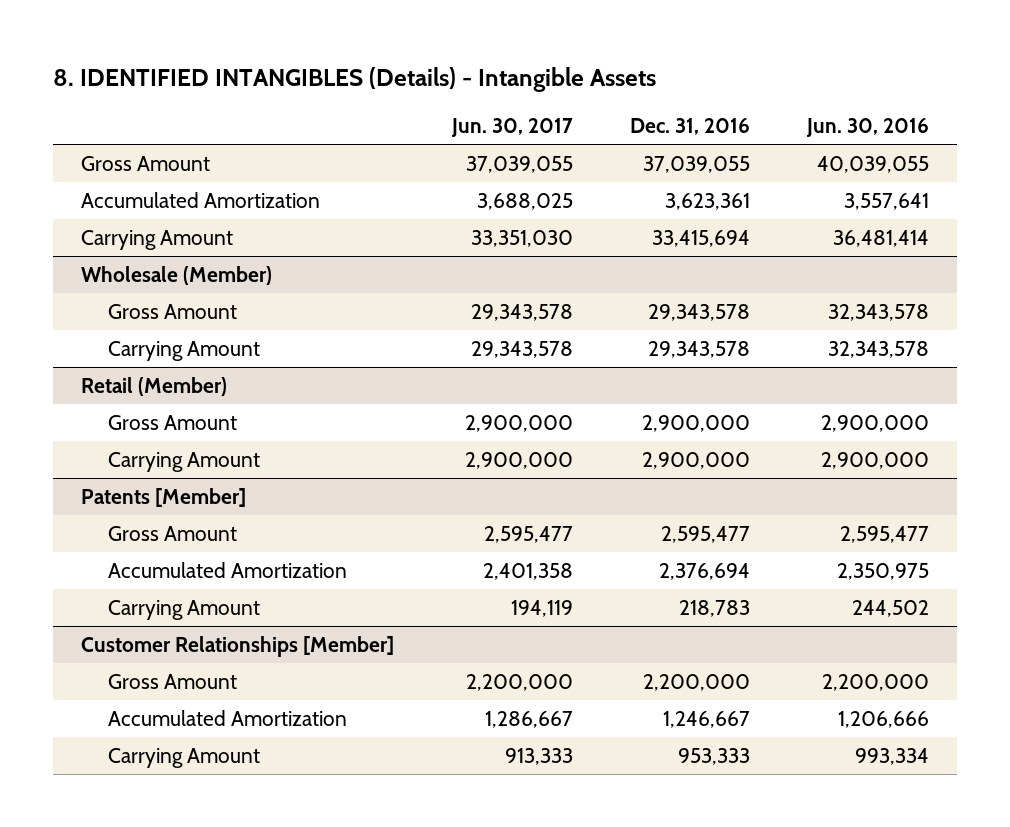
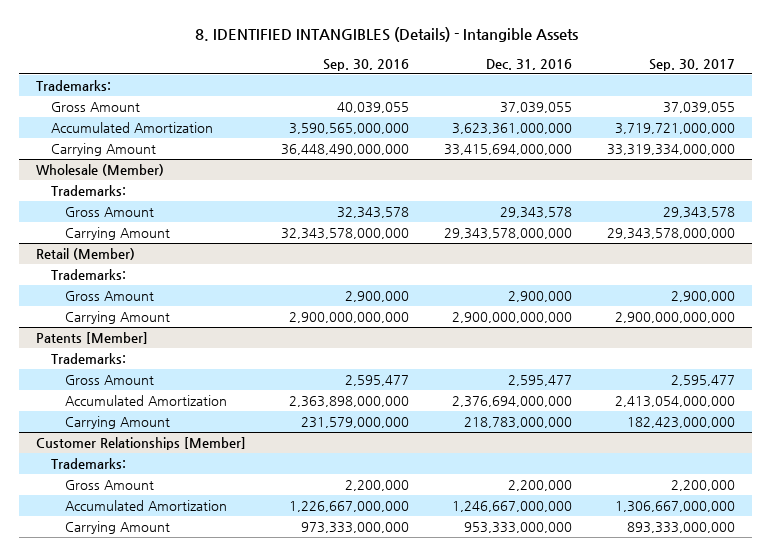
[450,118,573,138] Jun. 30, 2017 -> none
[805,118,929,138] Jun. 30, 2016 -> none
none -> [323,58,410,71] Sep. 30, 2016
none -> [648,58,735,71] Sep. 30, 2017
none -> [36,80,112,92] Trademarks:
[664,193,750,211] 3,623,361 -> [451,123,572,135] 3,623,361,000,000
[651,230,750,248] 33,415,694 -> [443,144,572,156] 33,415,694,000,000
none -> [50,185,126,197] Trademarks:
[647,341,750,359] 29,343,578 -> [443,228,572,240] 29,343,578,000,000
none -> [50,269,126,281] Trademarks:
[641,452,750,470] 2,900,000 -> [451,312,572,324] 2,900,000,000,000
none -> [50,353,126,365] Trademarks:
[658,563,750,581] 2,376,694 -> [451,396,572,408] 2,376,694,000,000
[678,600,750,618] 218,783 -> [463,417,572,429] 218,783,000,000
none -> [50,458,126,470] Trademarks:
[662,711,750,729] 1,246,667 -> [451,501,572,513] 1,246,667,000,000
[677,748,750,766] 953,333 -> [463,522,572,534] 953,333,000,000

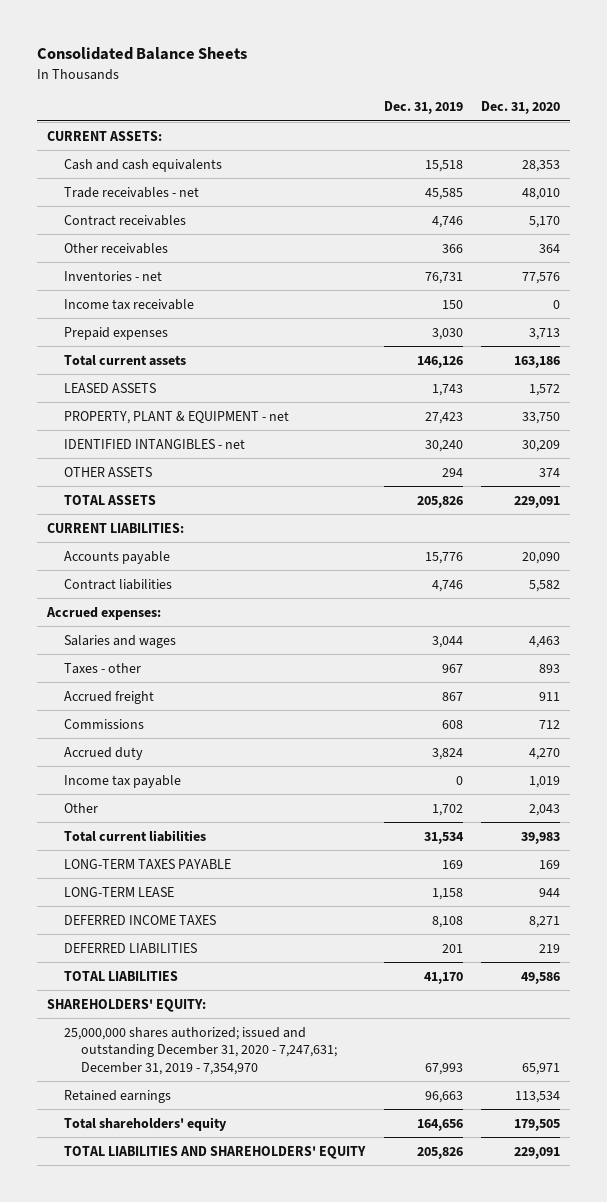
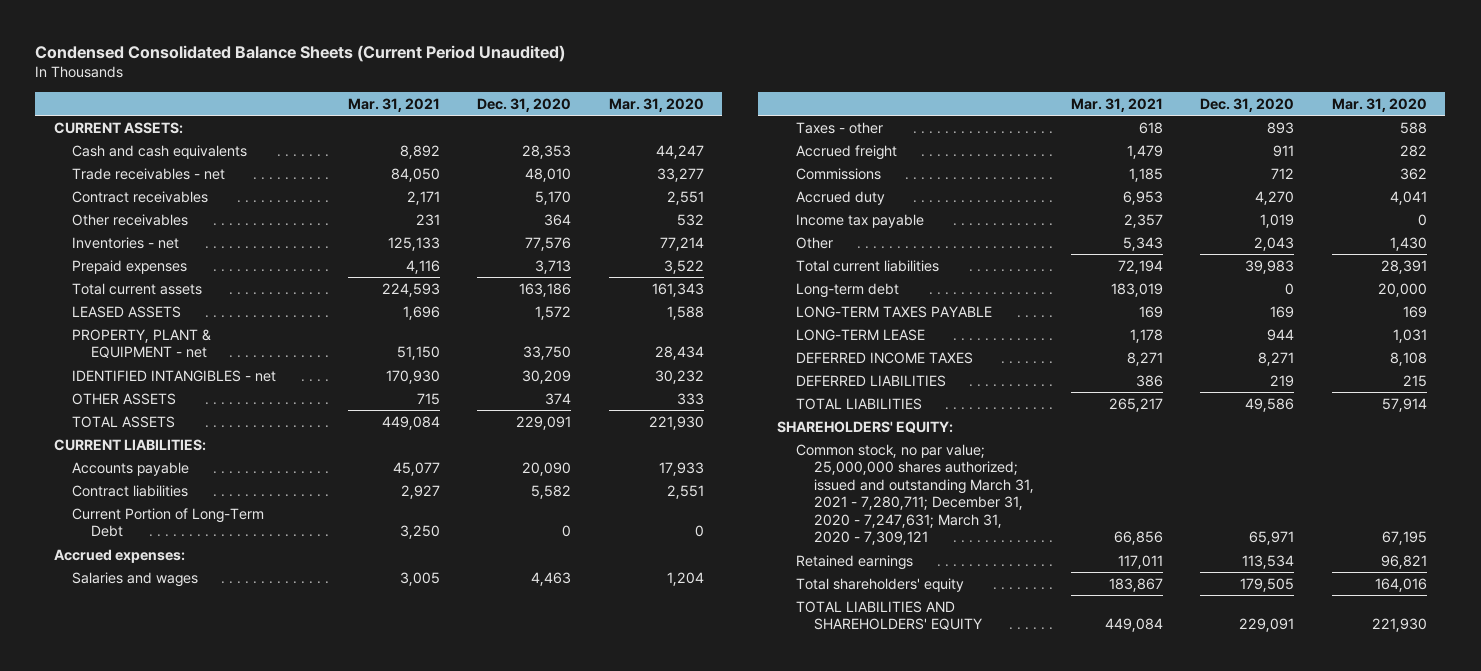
[37,47,248,61] Consolidated Balance Sheets -> [35,44,566,62] Condensed Consolidated Balance Sheets (Current Period Unaudited)
[383,101,463,115] Dec. 31, 2019 -> none
none -> [348,97,441,112] Mar. 31, 2021
none -> [608,97,704,112] Mar. 31, 2020
[63,298,194,310] Income tax receivable -> none
none -> [72,507,265,538] Current Portion of Long-Term Debt
none -> [795,282,899,298] Long-term debt
[63,1026,338,1075] 25,000,000 shares authorized; issued and outstanding December 31, 2020 - 7,247,631; December 31, 2019 - 7,354,970 -> [795,443,1034,546] Common stock, no par value; 25,000,000 shares authorized; issued and outstanding March 31, 2021 - 7,280,711; December 31, 2020 - 7,247,631; March 31, 2020 - 7,309,121

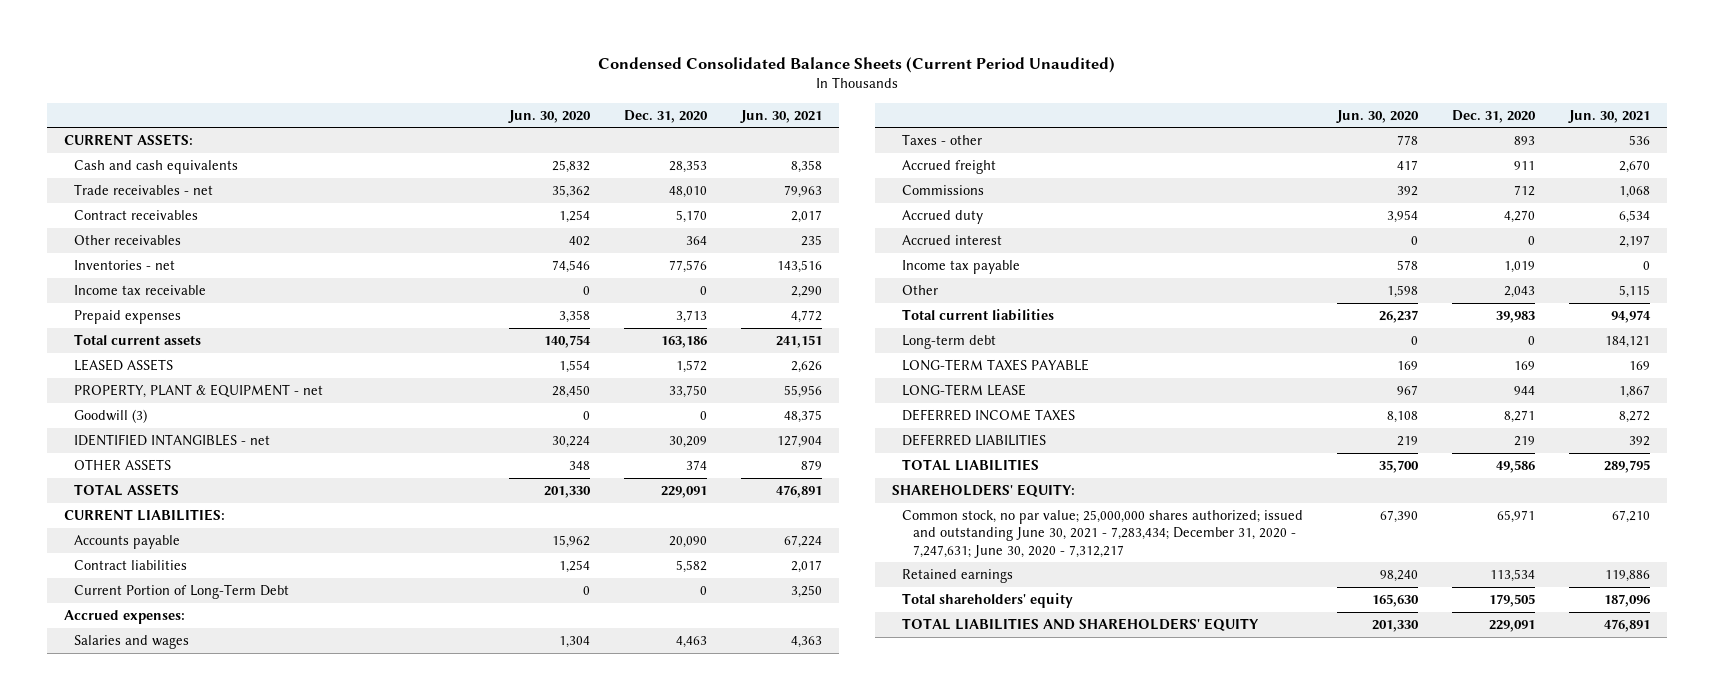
[348,97,441,112] Mar. 31, 2021 -> none
[608,97,704,112] Mar. 31, 2020 -> none
none -> [508,109,592,123] Jun. 30, 2020
none -> [739,109,822,123] Jun. 30, 2021
none -> [74,285,207,296] Income tax receivable
none -> [74,409,148,424] Goodwill (3)
none -> [902,235,1003,246] Accrued interest
[795,443,1034,546] Common stock, no par value; 25,000,000 shares authorized; issued and outstanding March 31, 2021 - 7,280,711; December 31, 2020 - 7,247,631; March 31, 2020 - 7,309,121 -> [902,510,1304,558] Common stock, no par value; 25,000,000 shares authorized; issued and outstanding June 30, 2021 - 7,283,434; December 31, 2020 - 7,247,631; June 30, 2020 - 7,312,217

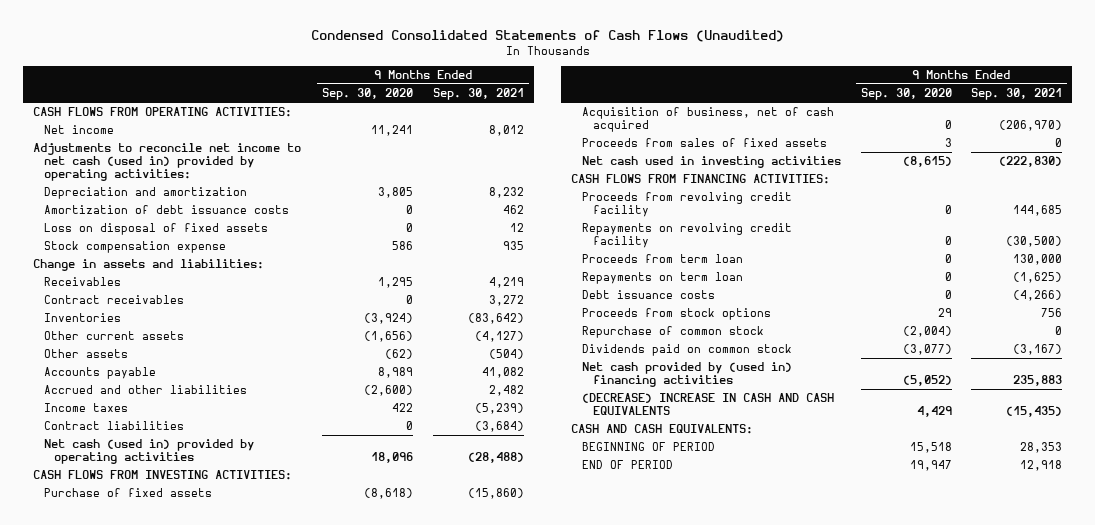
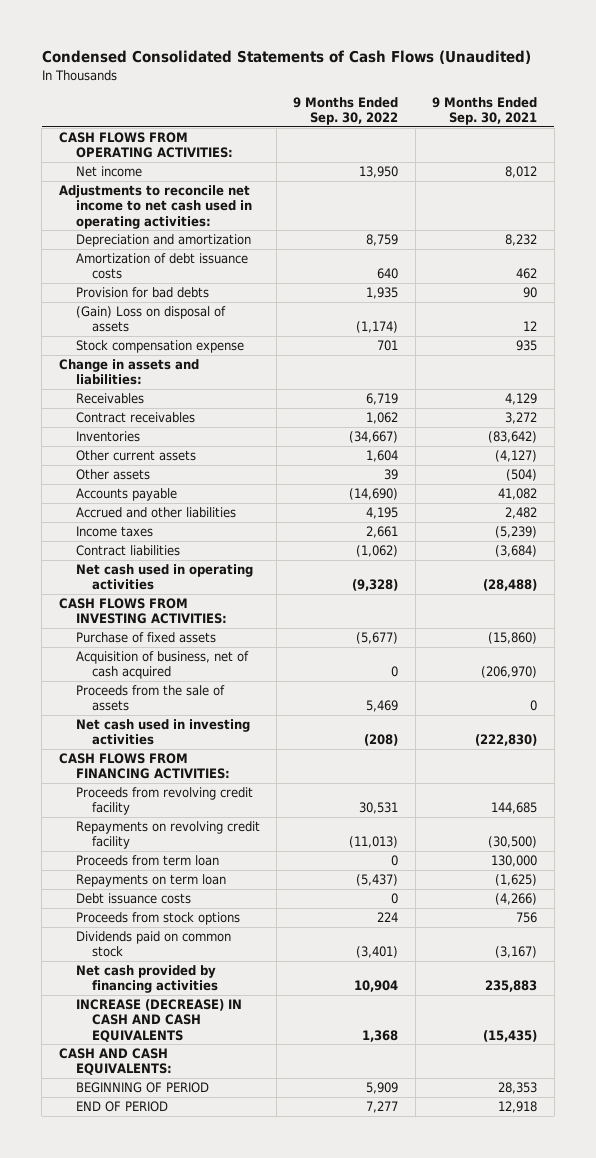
[322,88,414,101] Sep. 30, 2020 -> none
none -> [293,96,399,126] 9 Months Ended Sep. 30, 2022
[32,143,301,182] Adjustments to reconcile net income to net cash (used in) provided by operating activities: -> [58,185,252,229] Adjustments to reconcile net income to net cash used in operating activities:
none -> [75,287,209,299] Provision for bad debts
[43,223,268,236] Loss on disposal of fixed assets -> [75,306,226,333] (Gain) Loss on disposal of assets
[489,277,525,289] 4,219 -> [505,393,538,406] 4,129
[43,439,254,465] Net cash (used in) provided by operating activities -> [75,564,253,591] Net cash used in operating activities
[581,138,827,148] Proceeds from sales of fixed assets -> [75,685,225,712] Proceeds from the sale of assets
[581,326,764,339] Repurchase of common stock -> none
[581,362,792,388] Net cash provided by (used in) financing activities -> [75,965,219,994] Net cash provided by financing activities
[581,393,834,416] (DECREASE) INCREASE IN CASH AND CASH EQUIVALENTS -> [75,999,242,1042] INCREASE (DECREASE) IN CASH AND CASH EQUIVALENTS

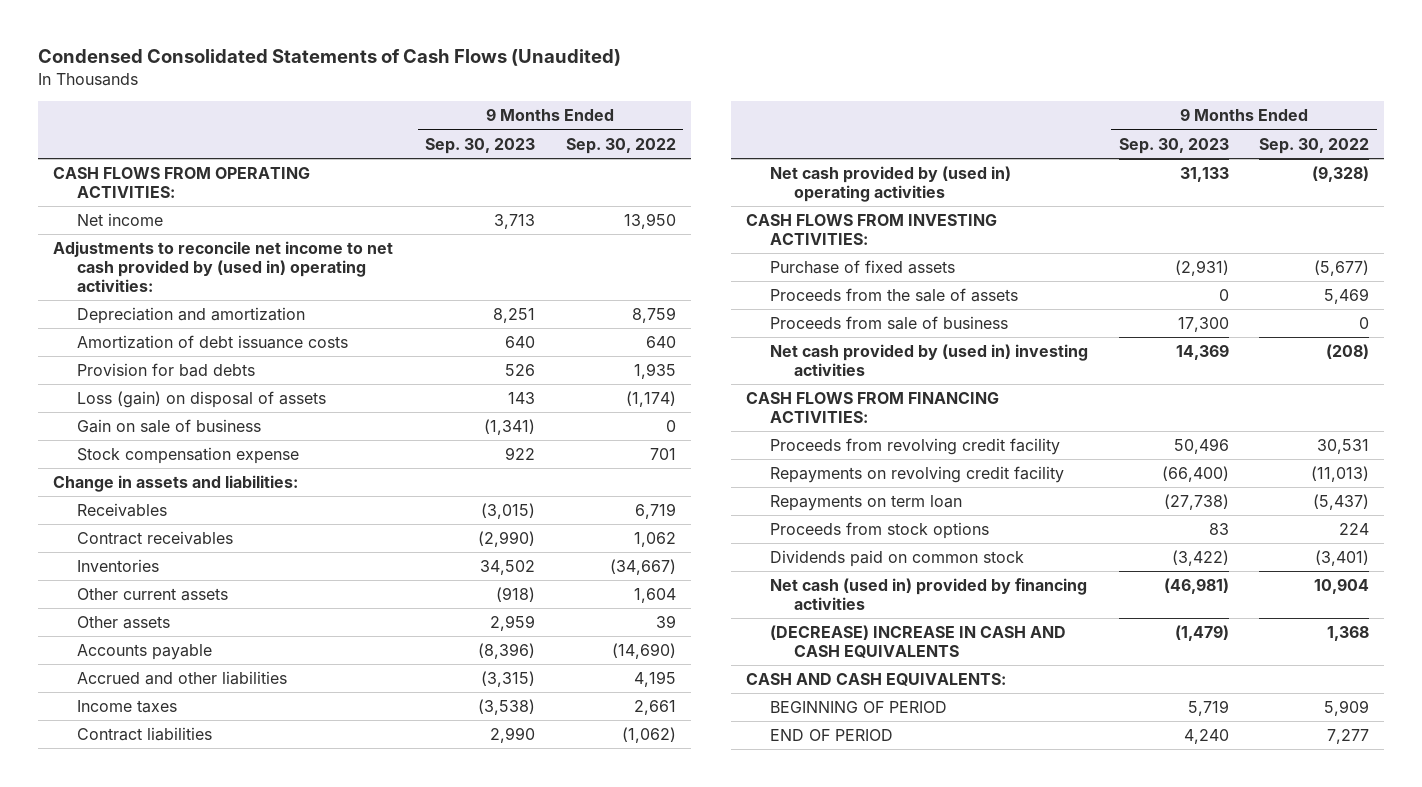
[432,96,538,126] 9 Months Ended Sep. 30, 2021 -> none
none -> [425,137,536,154] Sep. 30, 2023
[58,185,252,229] Adjustments to reconcile net income to net cash used in operating activities: -> [53,241,394,292] Adjustments to reconcile net income to net cash provided by (used in) operating activities:
[75,306,226,333] (Gain) Loss on disposal of assets -> [76,391,326,409] Loss (gain) on disposal of assets
none -> [76,419,261,434] Gain on sale of business
[75,564,253,591] Net cash used in operating activities -> [770,166,1012,202] Net cash provided by (used in) operating activities
[75,651,249,680] Acquisition of business, net of cash acquired -> none
none -> [770,316,1009,331] Proceeds from sale of business
[75,719,250,746] Net cash used in investing activities -> [770,344,1089,376] Net cash provided by (used in) investing activities
[75,855,219,867] Proceeds from term loan -> none
[75,893,191,905] Debt issuance costs -> none
[75,965,219,994] Net cash provided by financing activities -> [770,578,1088,610] Net cash (used in) provided by financing activities
[75,999,242,1042] INCREASE (DECREASE) IN CASH AND CASH EQUIVALENTS -> [770,625,1067,658] (DECREASE) INCREASE IN CASH AND CASH EQUIVALENTS

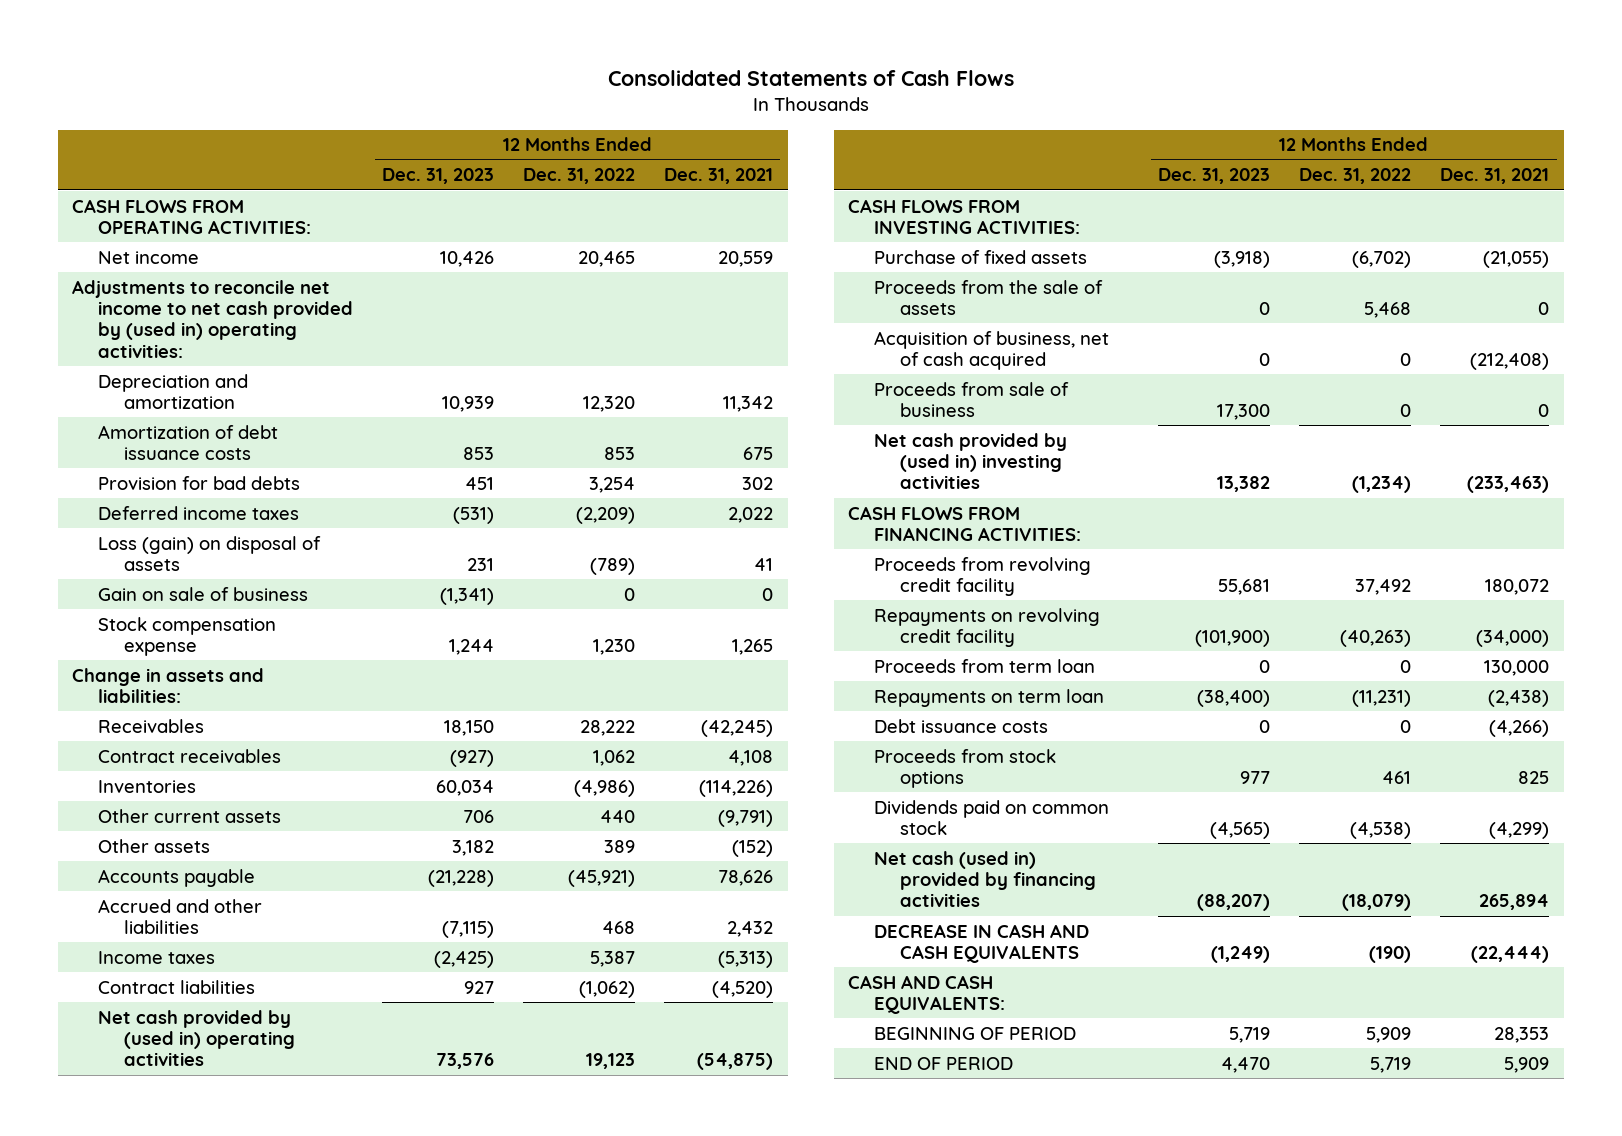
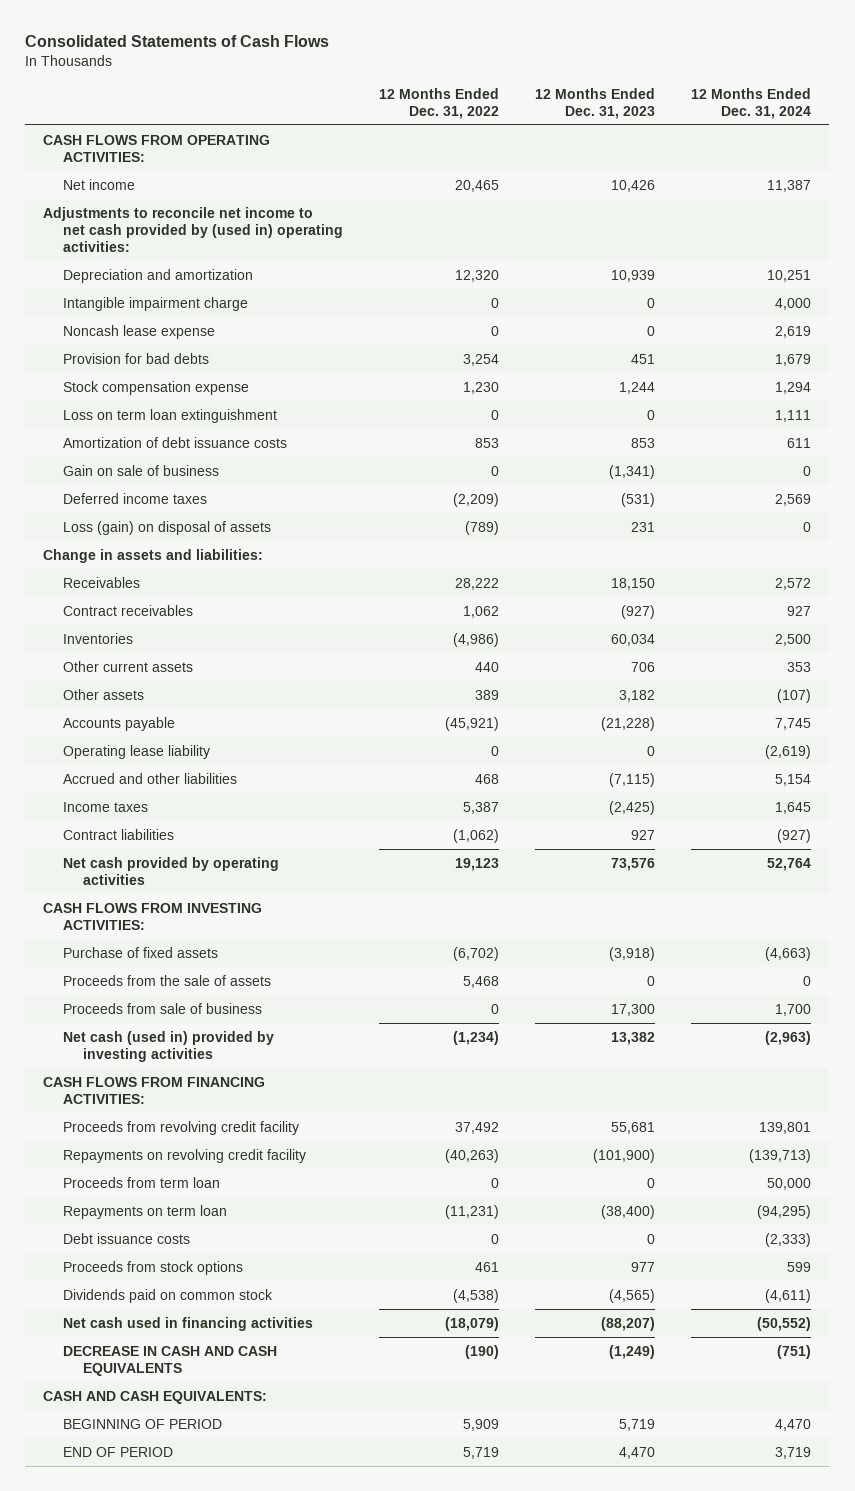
[664,168,774,185] Dec. 31, 2021 -> none
none -> [691,87,812,119] 12 Months Ended Dec. 31, 2024
none -> [62,296,248,311] Intangible impairment charge
none -> [62,324,215,339] Noncash lease expense
[97,616,276,656] Stock compensation expense -> [62,380,249,395] Stock compensation expense
none -> [62,408,277,423] Loss on term loan extinguishment
[97,424,278,460] Amortization of debt issuance costs -> [62,436,287,448] Amortization of debt issuance costs
[97,586,308,601] Gain on sale of business -> [62,464,219,476] Gain on sale of business
none -> [62,744,210,759] Operating lease liability
[97,1009,295,1067] Net cash provided by (used in) operating activities -> [62,856,279,885] Net cash provided by operating activities
[874,330,1110,370] Acquisition of business, net of cash acquired -> none
[874,432,1068,490] Net cash provided by (used in) investing activities -> [62,1030,274,1062] Net cash (used in) provided by investing activities
[874,850,1096,908] Net cash (used in) provided by financing activities -> [62,1316,313,1331] Net cash used in financing activities

